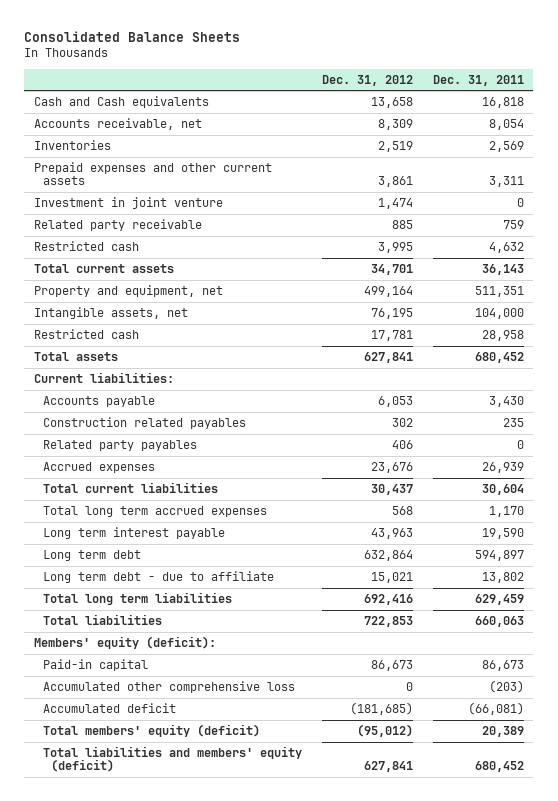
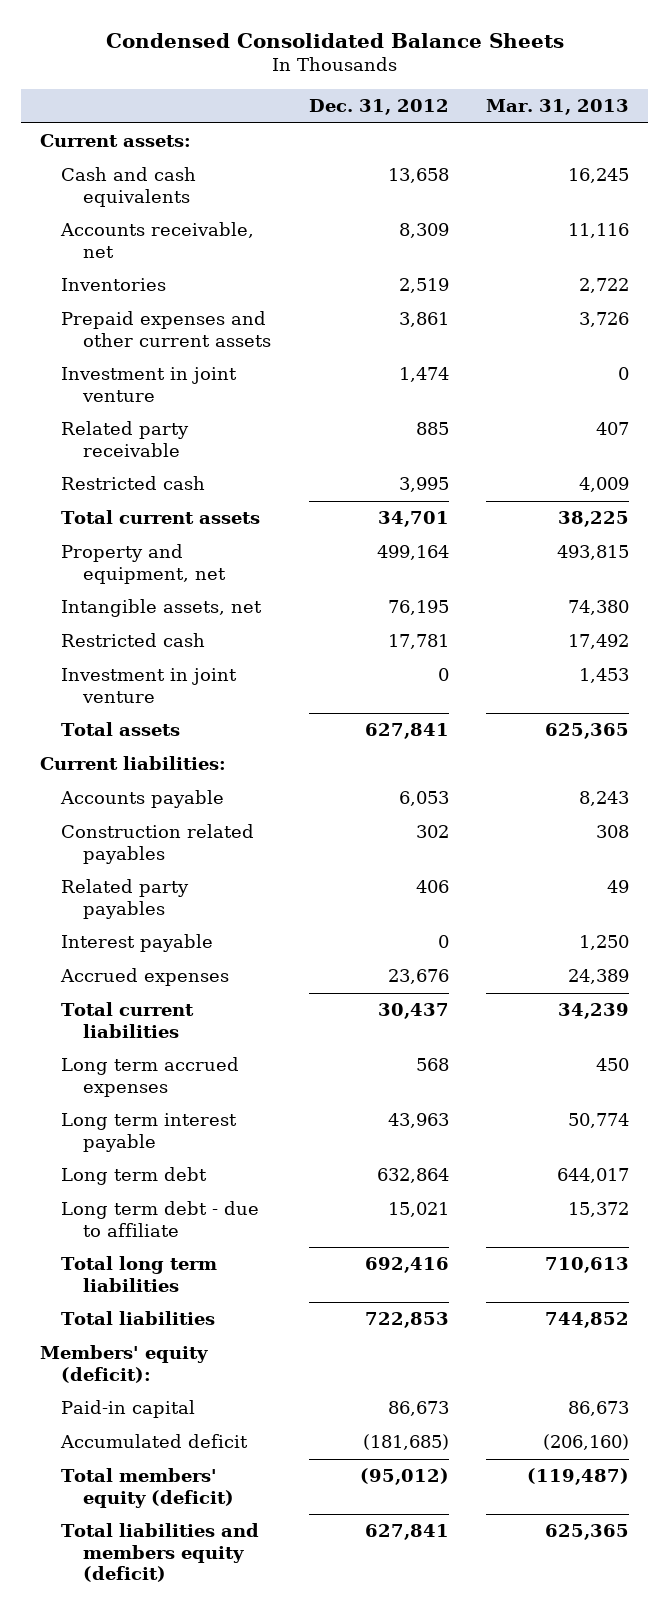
[24,30,241,42] Consolidated Balance Sheets -> [105,32,564,48] Condensed Consolidated Balance Sheets
[432,74,524,86] Dec. 31, 2011 -> none
none -> [486,99,630,116] Mar. 31, 2013
none -> [39,134,191,148] Current assets:
[34,95,210,108] Cash and Cash equivalents -> [61,167,197,207] Cash and cash equivalents
none -> [61,668,238,703] Investment in joint venture
none -> [61,934,214,953] Interest payable
[42,505,267,517] Total long term accrued expenses -> [61,1057,240,1097] Long term accrued expenses
[42,680,295,693] Accumulated other comprehensive loss -> none
[42,745,302,773] Total liabilities and members' equity (deficit) -> [61,1523,260,1582] Total liabilities and members equity (deficit)

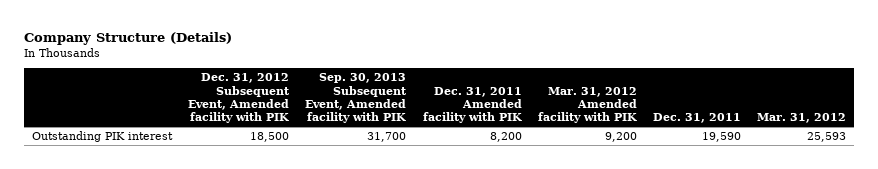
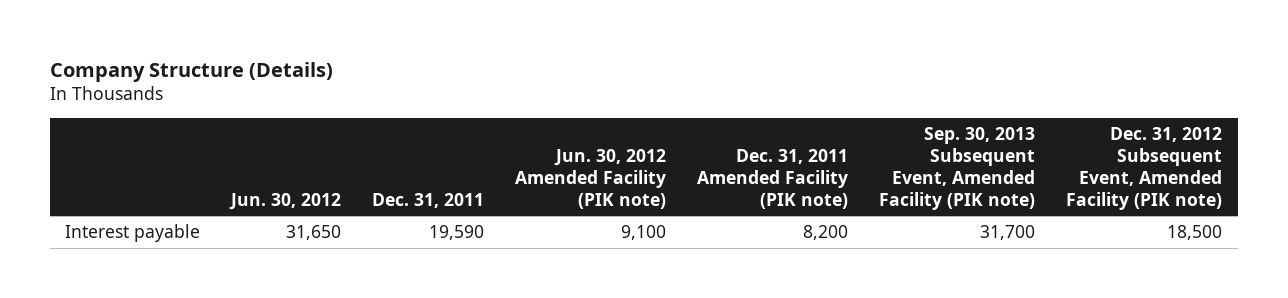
[188,73,291,124] Dec. 31, 2012 Subsequent Event, Amended facility with PIK -> none
[305,73,408,124] Sep. 30, 2013 Subsequent Event, Amended facility with PIK -> none
[422,86,522,124] Dec. 31, 2011 Amended facility with PIK -> none
[537,86,637,124] Mar. 31, 2012 Amended facility with PIK -> none
[756,113,846,124] Mar. 31, 2012 -> none
none -> [229,192,342,210] Jun. 30, 2012
none -> [515,149,667,209] Jun. 30, 2012 Amended Facility (PIK note)
none -> [697,149,849,209] Dec. 31, 2011 Amended Facility (PIK note)
none -> [879,127,1036,210] Sep. 30, 2013 Subsequent Event, Amended Facility (PIK note)
none -> [1066,127,1223,210] Dec. 31, 2012 Subsequent Event, Amended Facility (PIK note)
[32,131,174,143] Outstanding PIK interest -> [65,224,201,243] Interest payable

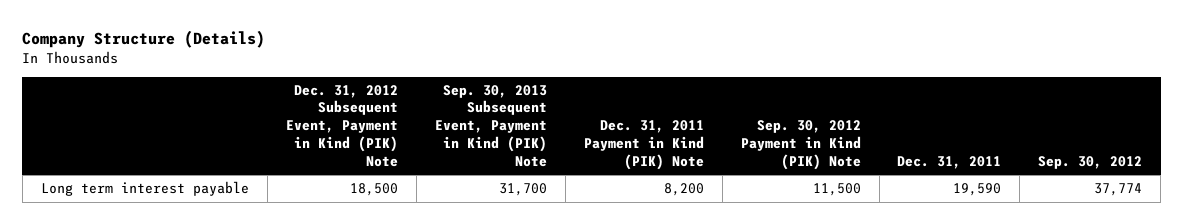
[229,192,342,210] Jun. 30, 2012 -> none
[515,149,667,209] Jun. 30, 2012 Amended Facility (PIK note) -> none
[697,149,849,209] Dec. 31, 2011 Amended Facility (PIK note) -> none
[879,127,1036,210] Sep. 30, 2013 Subsequent Event, Amended Facility (PIK note) -> none
[1066,127,1223,210] Dec. 31, 2012 Subsequent Event, Amended Facility (PIK note) -> none
none -> [285,84,398,167] Dec. 31, 2012 Subsequent Event, Payment in Kind (PIK) Note
none -> [434,84,547,167] Sep. 30, 2013 Subsequent Event, Payment in Kind (PIK) Note
none -> [583,120,704,170] Dec. 31, 2011 Payment in Kind (PIK) Note
none -> [740,120,861,170] Sep. 30, 2012 Payment in Kind (PIK) Note
none -> [1038,155,1143,169] Sep. 30, 2012
[65,224,201,243] Interest payable -> [40,181,249,197] Long term interest payable

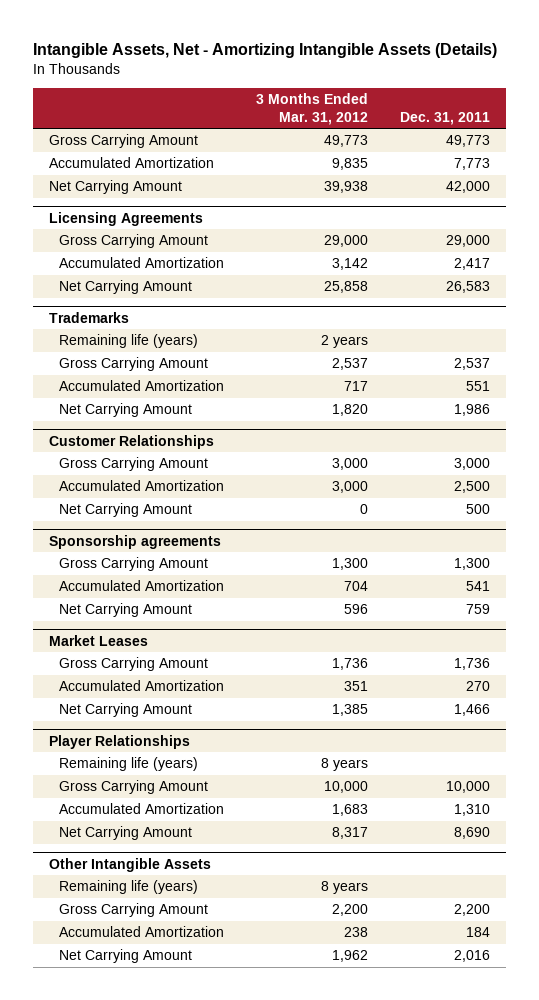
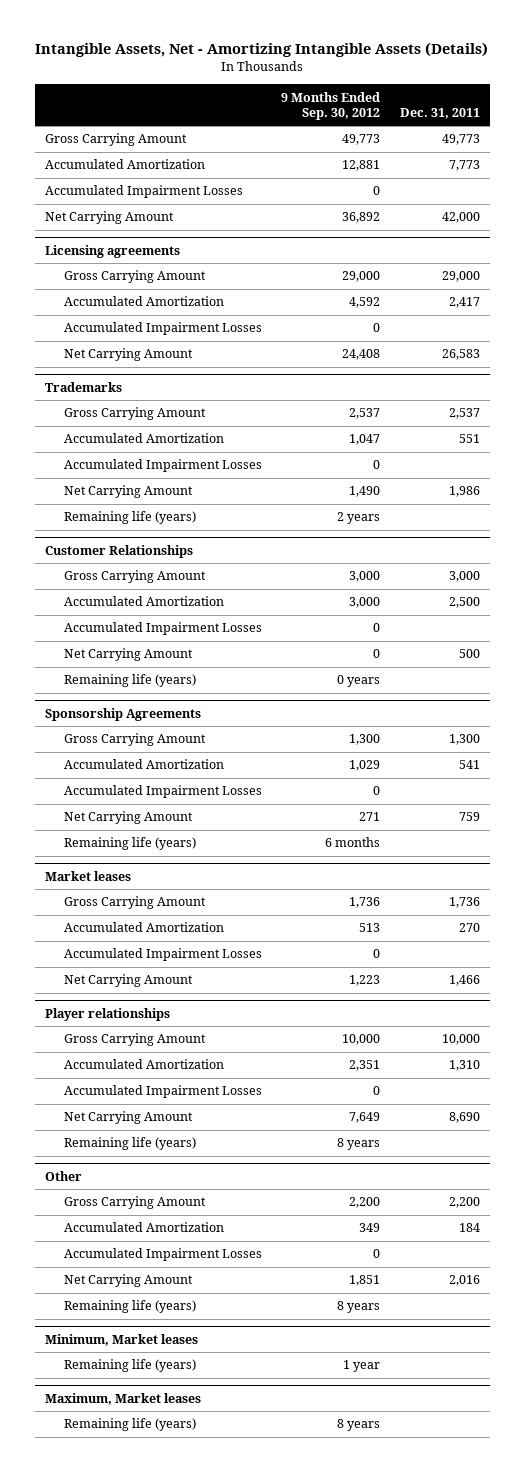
[256,93,369,125] 3 Months Ended Mar. 31, 2012 -> none
none -> [281,91,381,121] 9 Months Ended Sep. 30, 2012
none -> [44,185,243,199] Accumulated Impairment Losses
[48,212,203,227] Licensing Agreements -> [44,245,180,259] Licensing agreements
none -> [63,322,262,336] Accumulated Impairment Losses
none -> [63,459,262,473] Accumulated Impairment Losses
[58,334,198,349] Remaining life (years) -> [63,511,196,525] Remaining life (years)
none -> [63,622,262,636] Accumulated Impairment Losses
none -> [63,674,196,688] Remaining life (years)
[48,535,221,550] Sponsorship agreements -> [44,708,201,722] Sponsorship Agreements
none -> [63,785,262,799] Accumulated Impairment Losses
none -> [63,837,196,851] Remaining life (years)
[48,635,148,647] Market Leases -> [44,871,131,882] Market leases
none -> [63,948,262,962] Accumulated Impairment Losses
[58,757,198,772] Remaining life (years) -> none
[48,735,190,750] Player Relationships -> [44,1008,170,1022] Player relationships
none -> [63,1085,262,1099] Accumulated Impairment Losses
[48,858,211,873] Other Intangible Assets -> none
none -> [44,1171,82,1182] Other
none -> [63,1248,262,1262] Accumulated Impairment Losses
none -> [63,1300,196,1314] Remaining life (years)
none -> [44,1334,198,1347] Minimum, Market leases
none -> [63,1359,196,1373] Remaining life (years)
none -> [44,1393,201,1406] Maximum, Market leases
none -> [63,1418,196,1432] Remaining life (years)

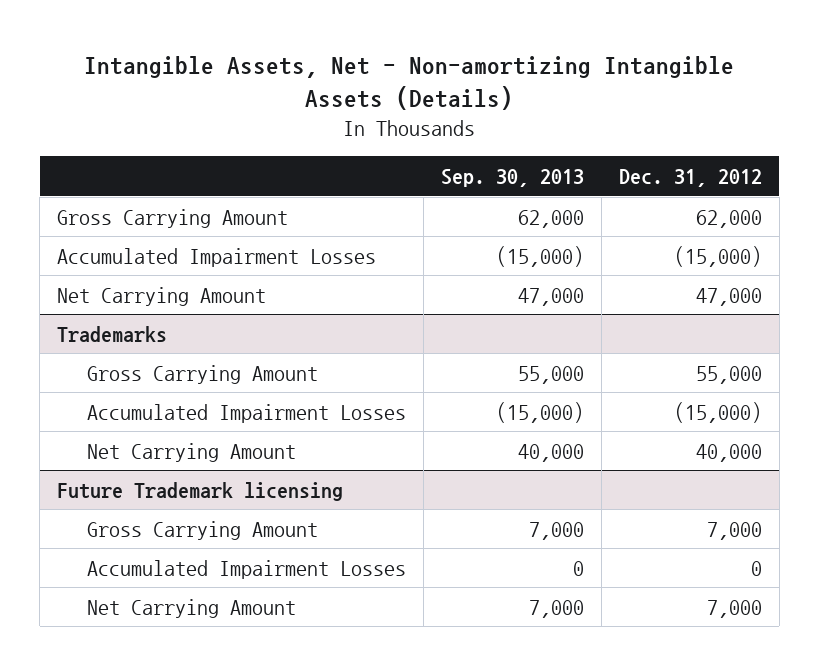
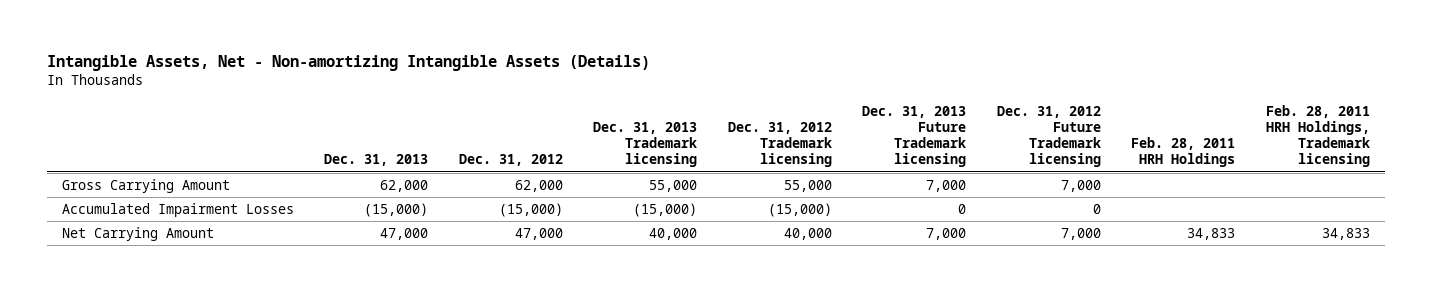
[441,168,585,187] Sep. 30, 2013 -> none
none -> [324,154,429,167] Dec. 31, 2013
none -> [593,122,698,168] Dec. 31, 2013 Trademark licensing
none -> [727,122,832,168] Dec. 31, 2012 Trademark licensing
none -> [862,105,967,168] Dec. 31, 2013 Future Trademark licensing
none -> [996,105,1101,168] Dec. 31, 2012 Future Trademark licensing
none -> [1131,137,1236,168] Feb. 28, 2011 HRH Holdings
none -> [1265,104,1370,168] Feb. 28, 2011 HRH Holdings, Trademark licensing
[57,325,168,342] Trademarks -> none
[87,364,319,384] Gross Carrying Amount -> none
[87,403,407,423] Accumulated Impairment Losses -> none
[87,442,297,462] Net Carrying Amount -> none
[57,481,344,501] Future Trademark licensing -> none
[87,520,319,540] Gross Carrying Amount -> none
[87,559,407,579] Accumulated Impairment Losses -> none
[87,598,297,618] Net Carrying Amount -> none

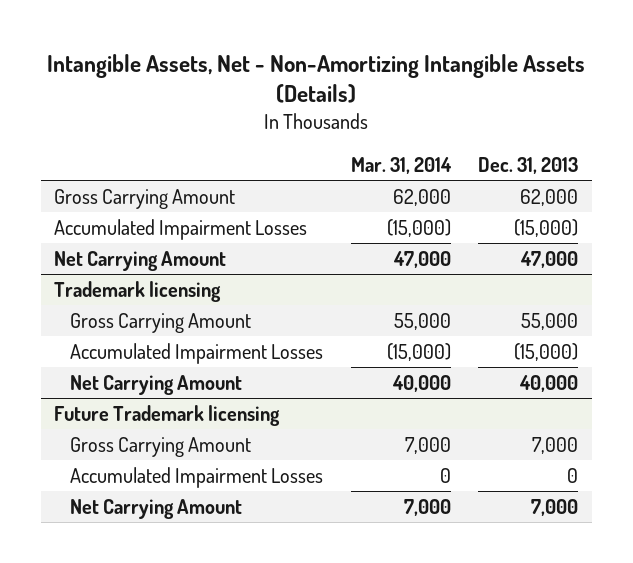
[46,55,650,72] Intangible Assets, Net - Non-amortizing Intangible Assets (Details) -> [47,53,586,104] Intangible Assets, Net - Non-Amortizing Intangible Assets (Details)
[458,154,563,167] Dec. 31, 2012 -> none
[593,122,698,168] Dec. 31, 2013 Trademark licensing -> none
[727,122,832,168] Dec. 31, 2012 Trademark licensing -> none
[862,105,967,168] Dec. 31, 2013 Future Trademark licensing -> none
[996,105,1101,168] Dec. 31, 2012 Future Trademark licensing -> none
[1131,137,1236,168] Feb. 28, 2011 HRH Holdings -> none
[1265,104,1370,168] Feb. 28, 2011 HRH Holdings, Trademark licensing -> none
none -> [350,156,452,174] Mar. 31, 2014
none -> [54,280,222,302] Trademark licensing
none -> [70,312,252,333] Gross Carrying Amount
none -> [70,342,324,364] Accumulated Impairment Losses
none -> [70,374,243,395] Net Carrying Amount
none -> [54,404,281,426] Future Trademark licensing
none -> [70,436,252,457] Gross Carrying Amount
none -> [70,466,324,488] Accumulated Impairment Losses
none -> [70,498,243,519] Net Carrying Amount

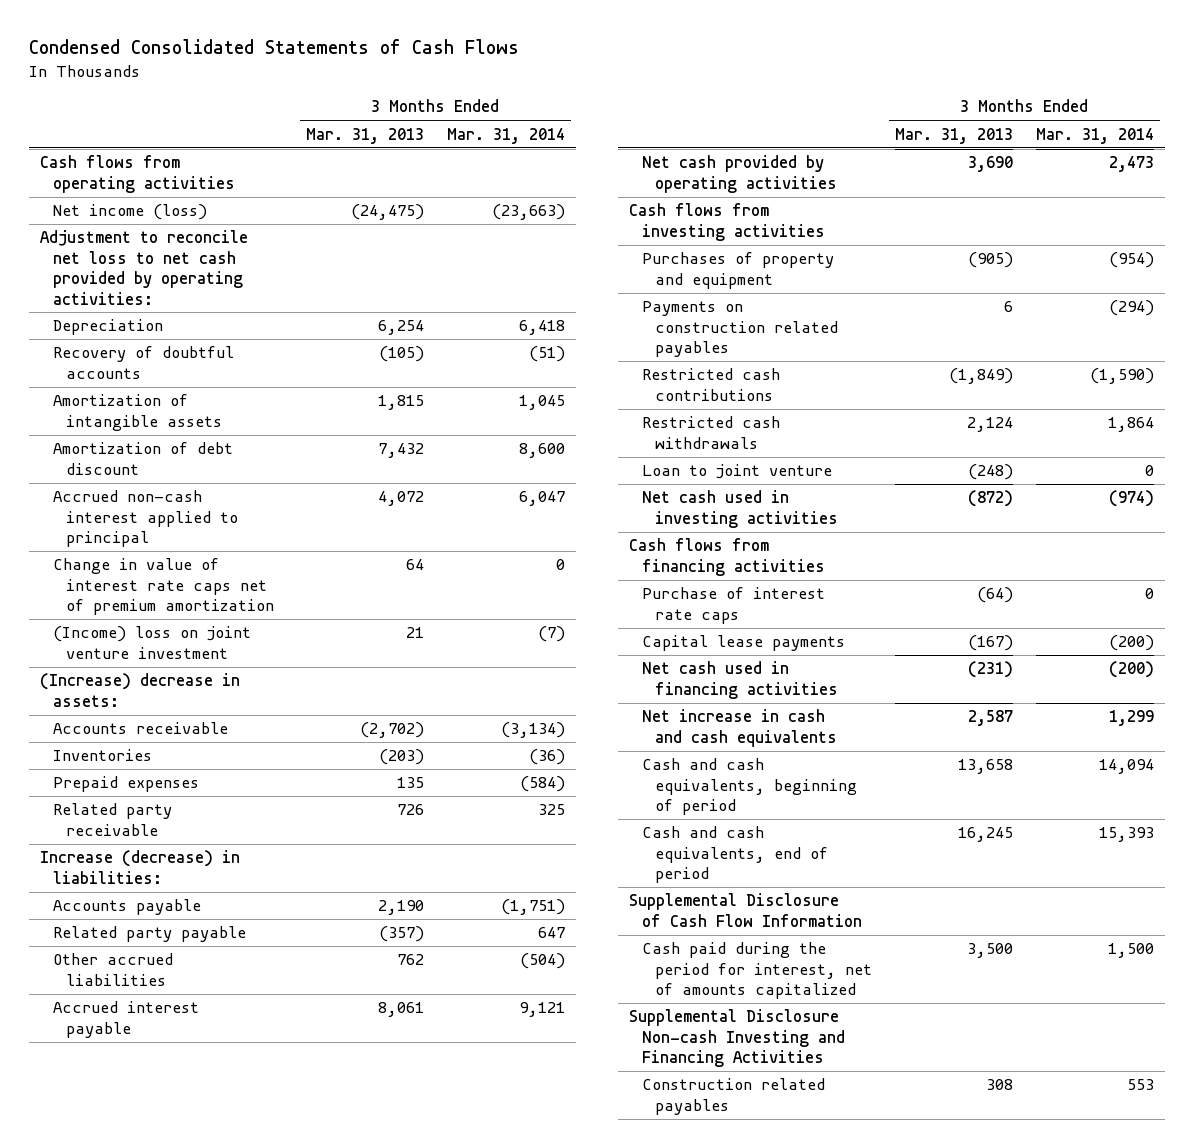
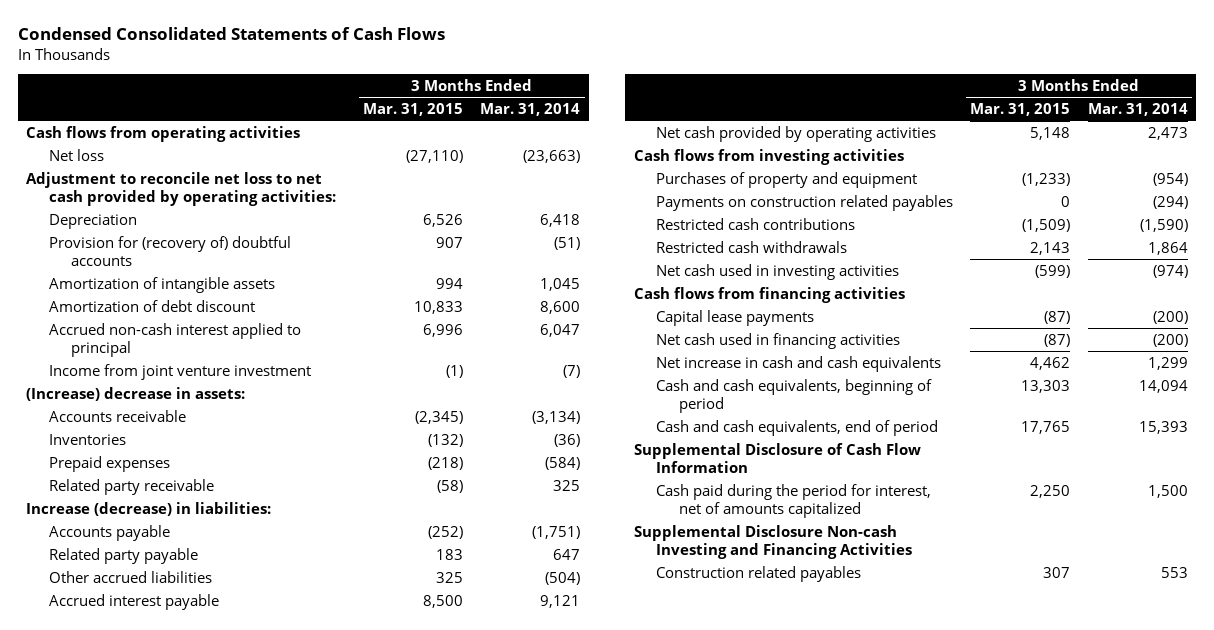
[305,127,424,144] Mar. 31, 2013 -> none
none -> [362,103,463,117] Mar. 31, 2015
[52,204,207,221] Net income (loss) -> [48,148,104,161] Net loss
[52,346,234,379] Recovery of doubtful accounts -> [48,235,291,266] Provision for (recovery of) doubtful accounts
[52,558,274,616] Change in value of interest rate caps net of premium amortization -> none
[52,626,251,659] (Income) loss on joint venture investment -> [48,363,311,380] Income from joint venture investment
[641,464,832,480] Loan to joint venture -> none
[641,587,825,624] Purchase of interest rate caps -> none

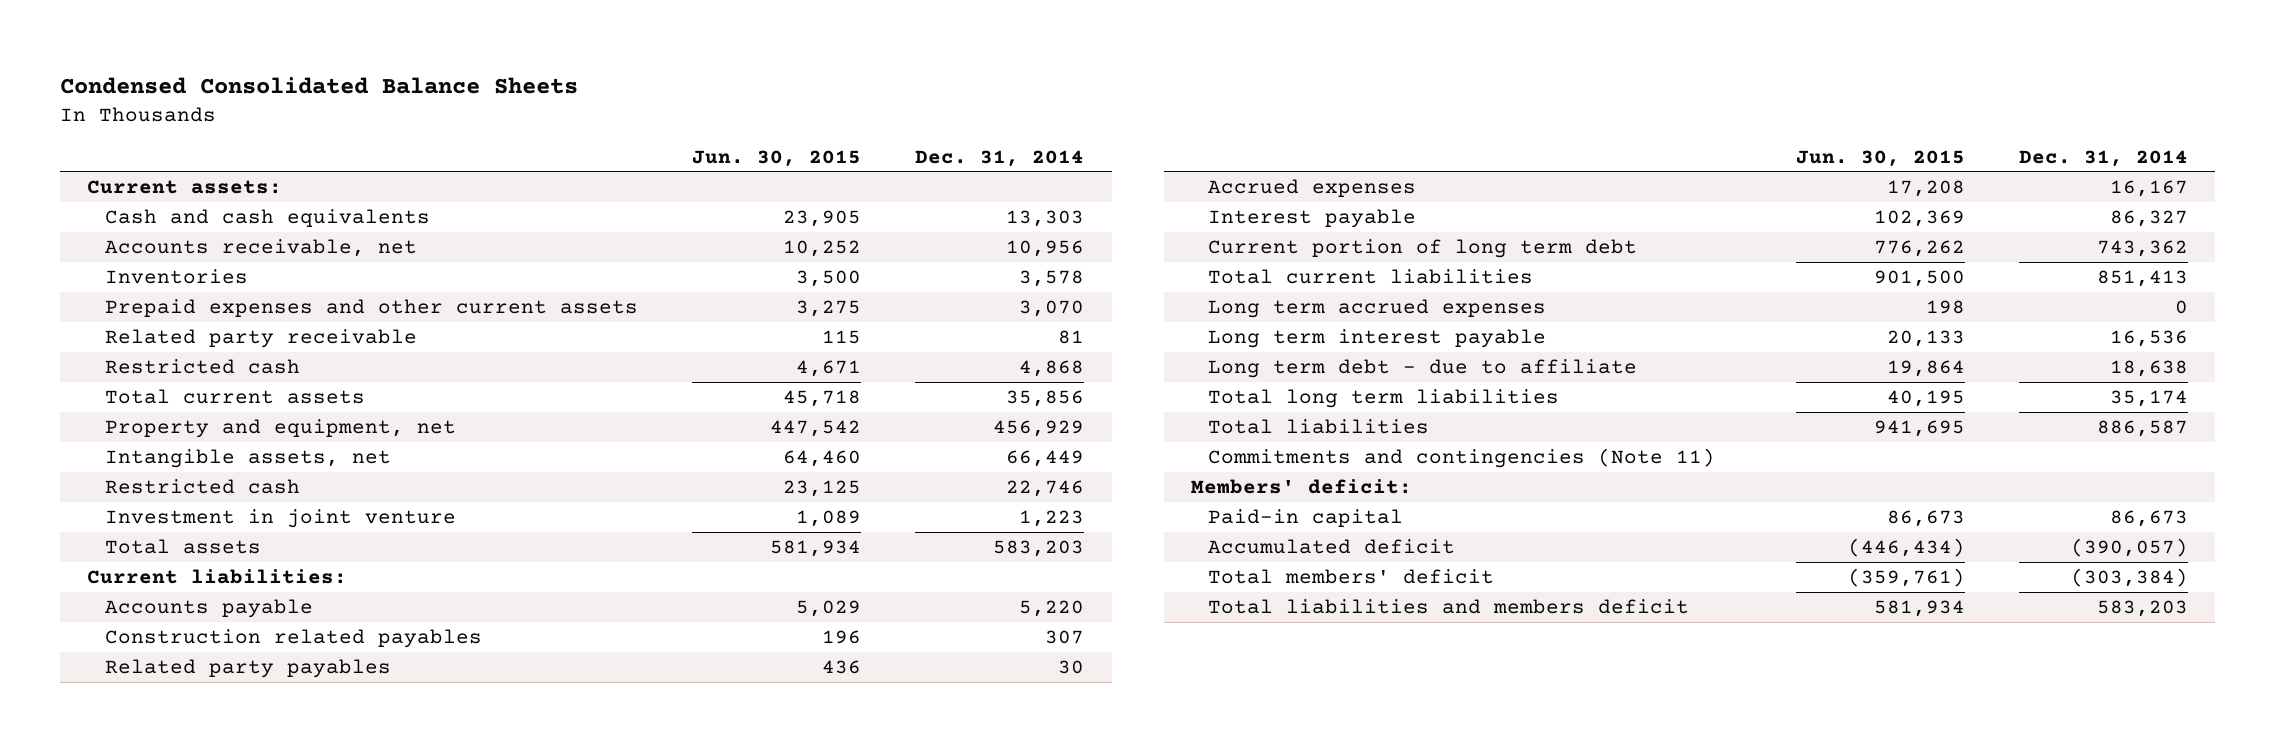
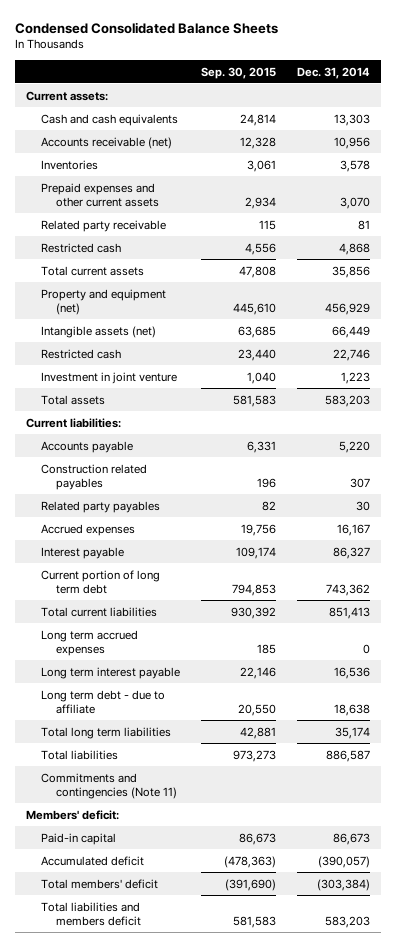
[692,149,862,167] Jun. 30, 2015 -> none
none -> [201,66,277,79] Sep. 30, 2015
[104,239,417,258] Accounts receivable, net -> [40,136,172,149] Accounts receivable (net)
[104,419,456,439] Property and equipment, net -> [40,288,166,315] Property and equipment (net)
[104,449,391,469] Intangible assets, net -> [40,325,156,338] Intangible assets (net)

